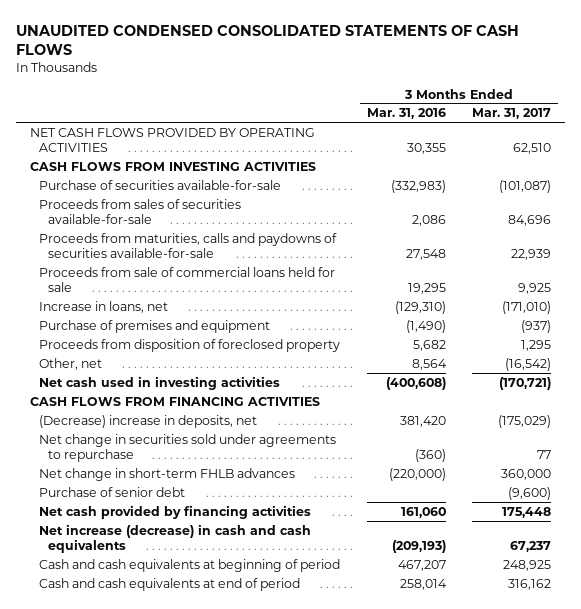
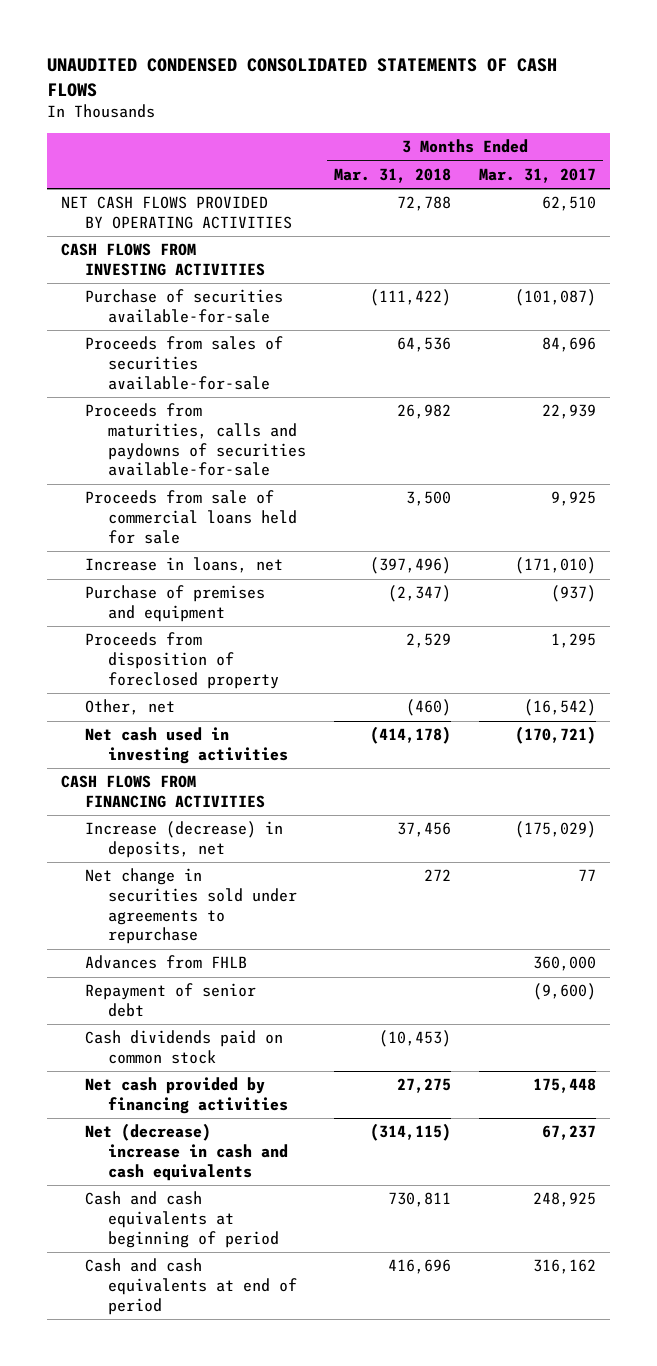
[366,108,446,120] Mar. 31, 2016 -> none
none -> [334,167,452,183] Mar. 31, 2018
[38,414,257,428] (Decrease) increase in deposits, net -> [84,821,283,859] Increase (decrease) in deposits, net
[38,467,295,481] Net change in short-term FHLB advances -> none
none -> [84,955,247,970] Advances from FHLB
[38,486,185,497] Purchase of senior debt -> [84,983,256,1018] Repayment of senior debt
none -> [84,1030,283,1065] Cash dividends paid on common stock
[38,523,311,554] Net increase (decrease) in cash and cash equivalents -> [84,1123,289,1181] Net (decrease) increase in cash and cash equivalents

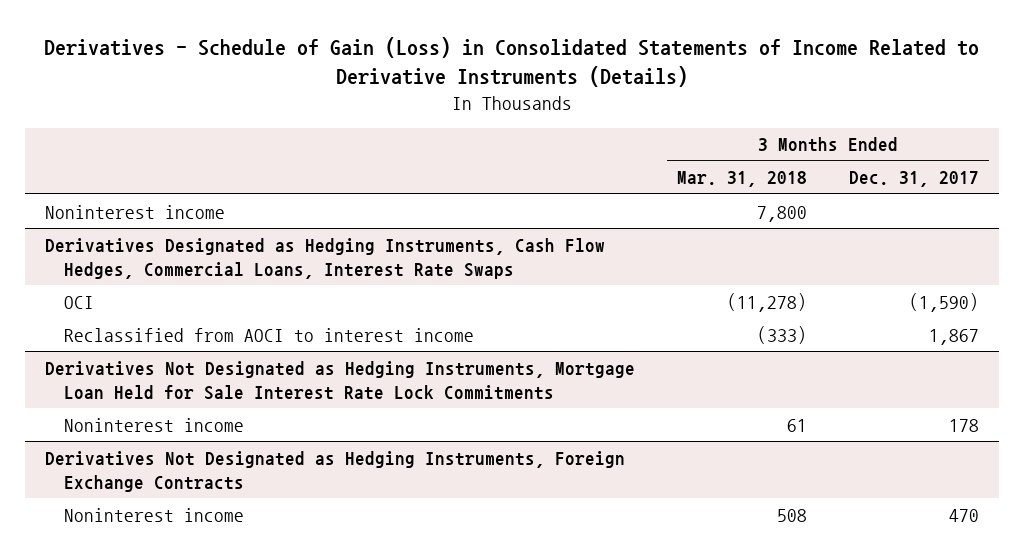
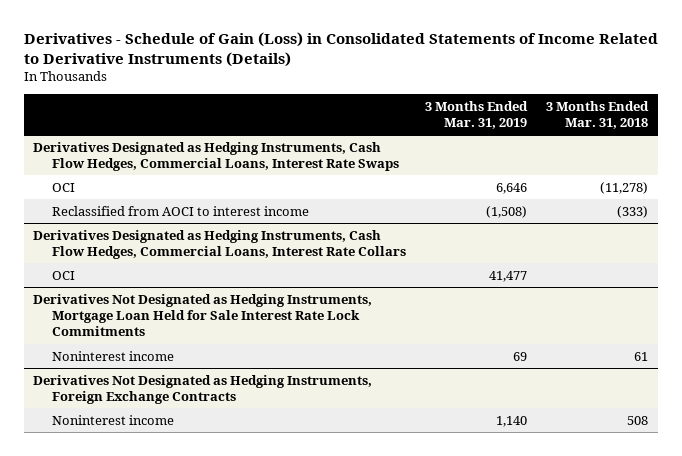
[848,171,979,188] Dec. 31, 2017 -> none
none -> [424,100,528,130] 3 Months Ended Mar. 31, 2019
[45,204,226,219] Noninterest income -> none
none -> [33,229,406,259] Derivatives Designated as Hedging Instruments, Cash Flow Hedges, Commercial Loans, Interest Rate Collars
none -> [51,270,75,280] OCI

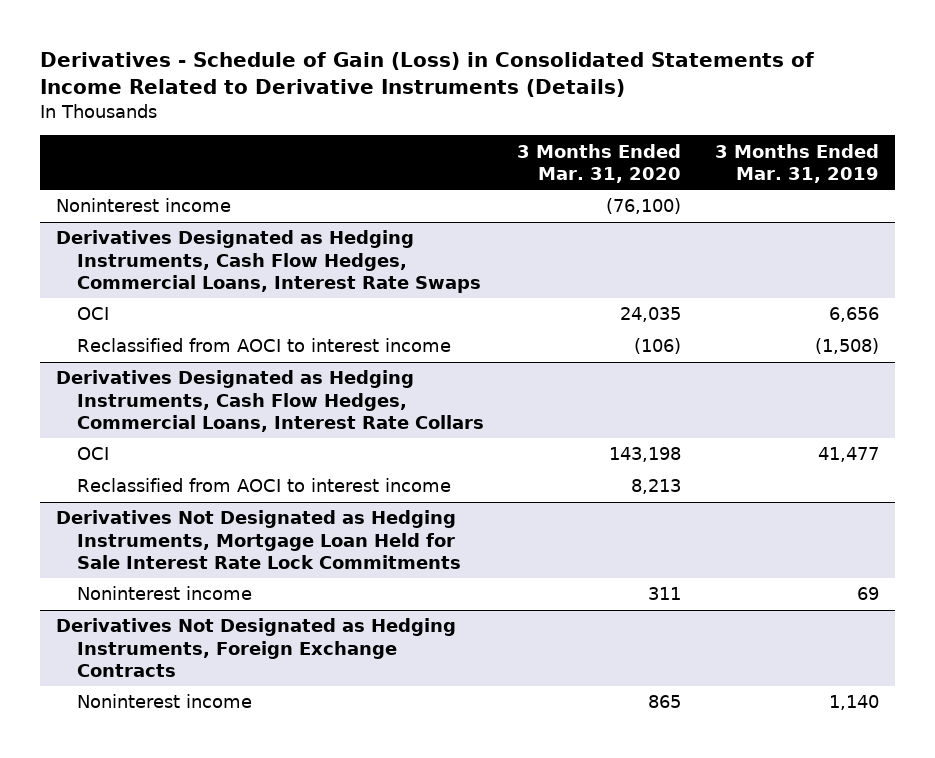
[546,100,650,130] 3 Months Ended Mar. 31, 2018 -> none
none -> [517,143,682,183] 3 Months Ended Mar. 31, 2020
none -> [56,198,232,213] Noninterest income
[495,182,527,194] 6,646 -> [828,307,879,323] 6,656
none -> [76,478,451,493] Reclassified from AOCI to interest income

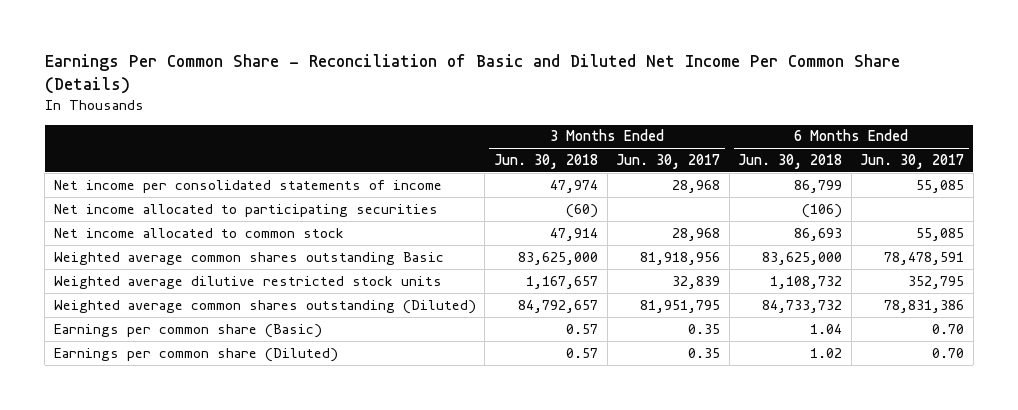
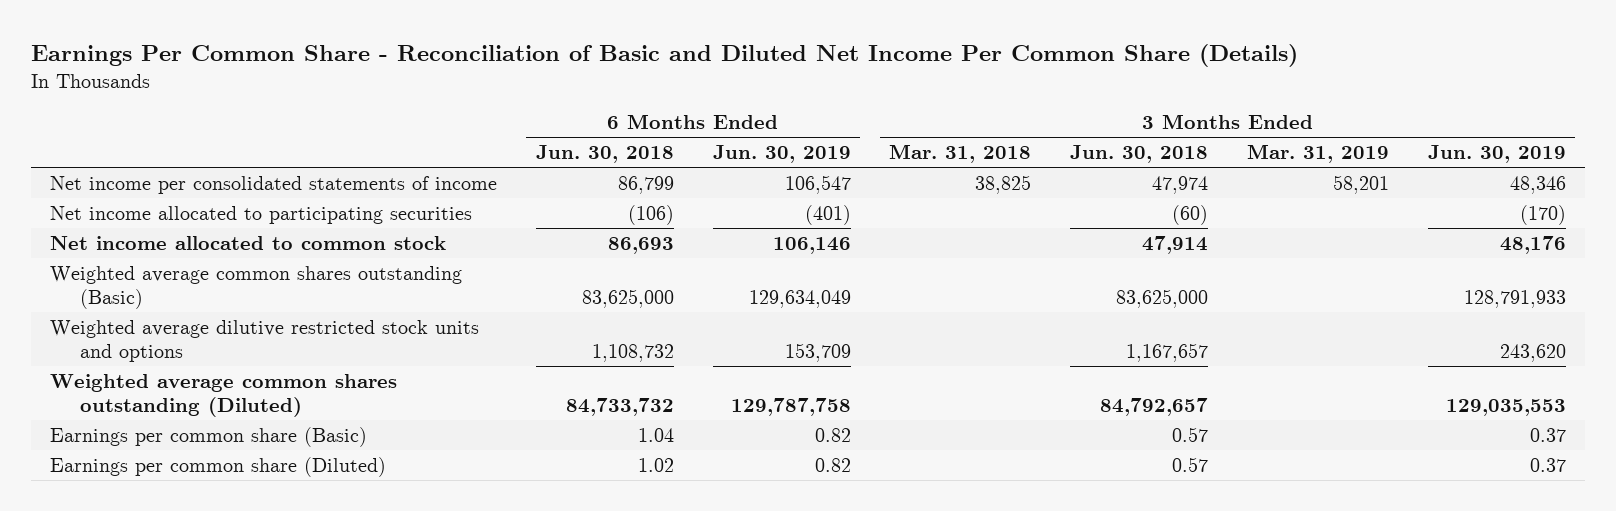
[616,153,721,169] Jun. 30, 2017 -> none
[860,153,965,169] Jun. 30, 2017 -> none
none -> [712,144,851,163] Jun. 30, 2019
none -> [889,143,1032,163] Mar. 31, 2018
none -> [1246,143,1389,163] Mar. 31, 2019
none -> [1427,144,1566,163] Jun. 30, 2019
[53,251,444,265] Weighted average common shares outstanding Basic -> [50,265,463,310] Weighted average common shares outstanding (Basic)
[53,275,442,289] Weighted average dilutive restricted stock units -> [50,319,480,363] Weighted average dilutive restricted stock units and options

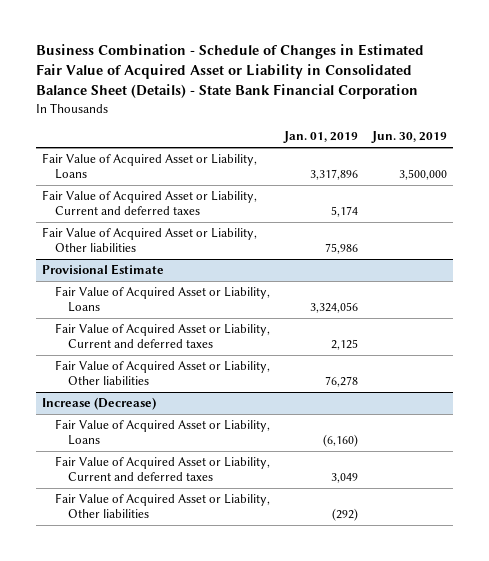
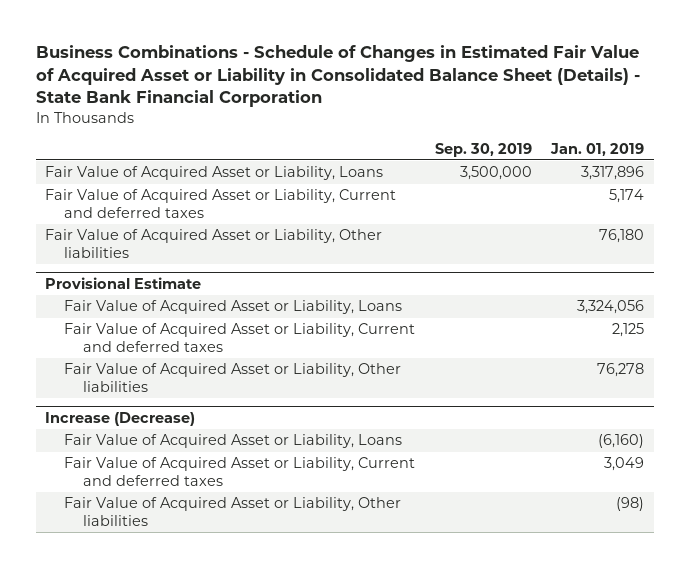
[35,44,424,100] Business Combination - Schedule of Changes in Estimated Fair Value of Acquired Asset or Liability in Consolidated Balance Sheet (Details) - State Bank Financial Corporation -> [35,45,640,108] Business Combinations - Schedule of Changes in Estimated Fair Value of Acquired Asset or Liability in Consolidated Balance Sheet (Details) - State Bank Financial Corporation
[370,131,447,144] Jun. 30, 2019 -> none
none -> [434,142,532,157] Sep. 30, 2019
[324,242,358,254] 75,986 -> [599,229,645,244] 76,180
[331,507,358,521] (292) -> [616,497,645,512] (98)

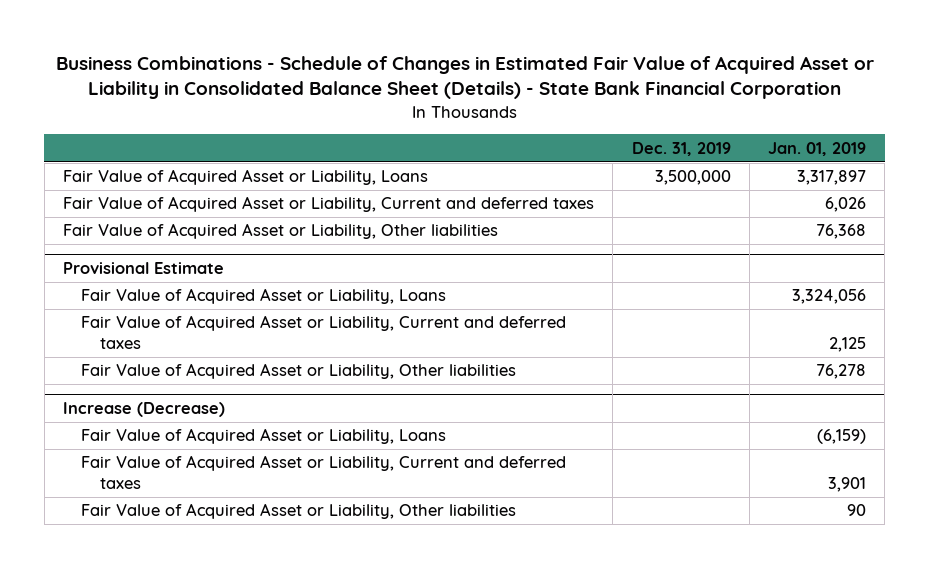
[434,142,532,157] Sep. 30, 2019 -> none
none -> [631,141,731,156] Dec. 31, 2019
[581,166,645,181] 3,317,896 -> [797,170,867,186] 3,317,897
[609,189,645,204] 5,174 -> [825,197,867,213] 6,026
[599,229,645,244] 76,180 -> [816,224,867,240] 76,368
[598,434,645,449] (6,160) -> [817,429,867,445] (6,159)
[604,457,645,472] 3,049 -> [828,477,867,493] 3,901
[616,497,645,512] (98) -> [847,504,867,517] 90

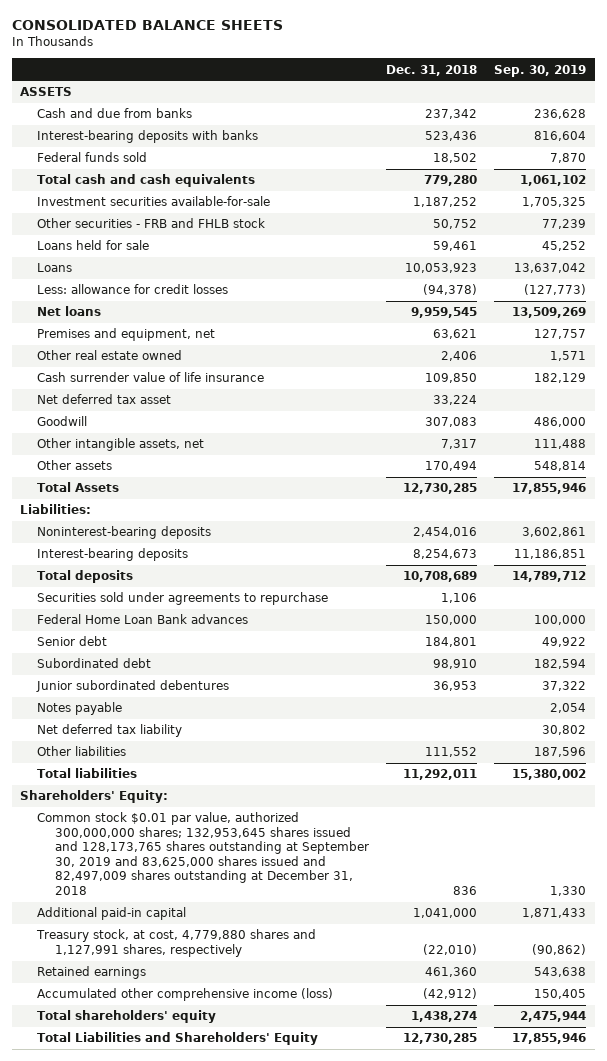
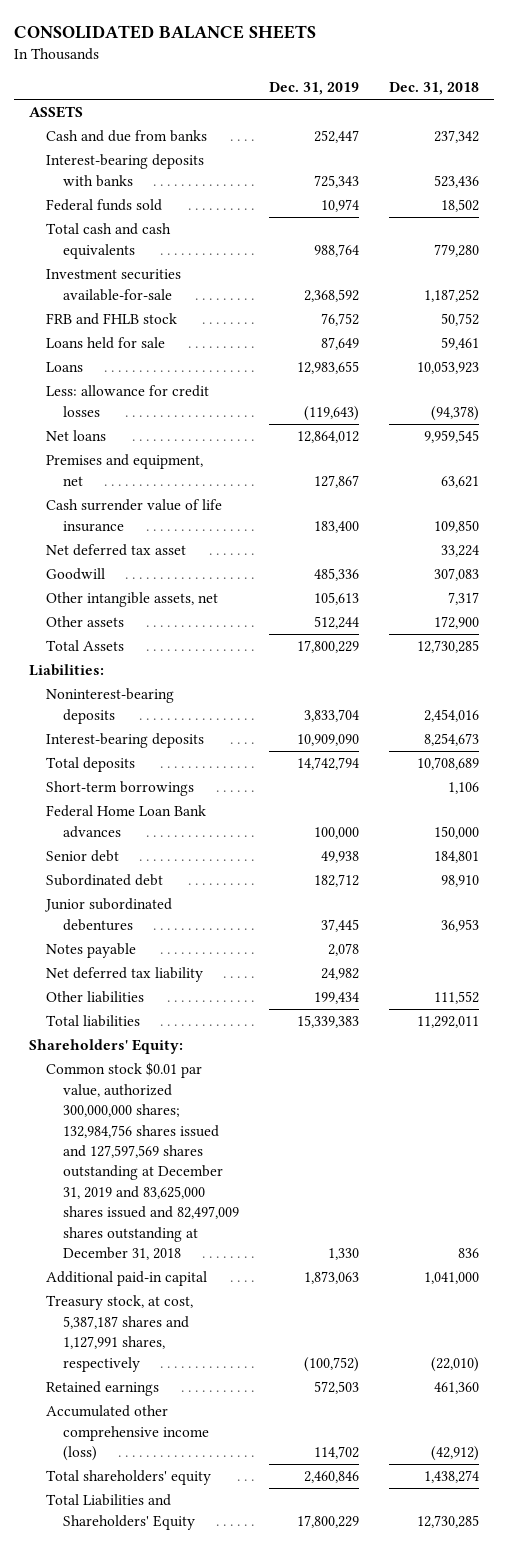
[494,64,587,77] Sep. 30, 2019 -> none
none -> [268,82,359,96] Dec. 31, 2019
[37,218,266,229] Other securities - FRB and FHLB stock -> [45,313,177,326] FRB and FHLB stock
[37,350,183,361] Other real estate owned -> none
[424,461,477,472] 170,494 -> [433,616,479,630] 172,900
[37,592,329,606] Securities sold under agreements to repurchase -> [45,781,194,797] Short-term borrowings
[37,812,369,895] Common stock $0.01 par value, authorized 300,000,000 shares; 132,953,645 shares issued and 128,173,765 shares outstanding at September 30, 2019 and 83,625,000 shares issued and 82,497,009 shares outstanding at December 31, 2018 -> [45,1062,239,1261] Common stock $0.01 par value, authorized 300,000,000 shares; 132,984,756 shares issued and 127,597,569 shares outstanding at December 31, 2019 and 83,625,000 shares issued and 82,497,009 shares outstanding at December 31, 2018
[36,929,317,957] Treasury stock, at cost, 4,779,880 shares and 1,127,991 shares, respectively -> [45,1295,193,1372] Treasury stock, at cost, 5,387,187 shares and 1,127,991 shares, respectively

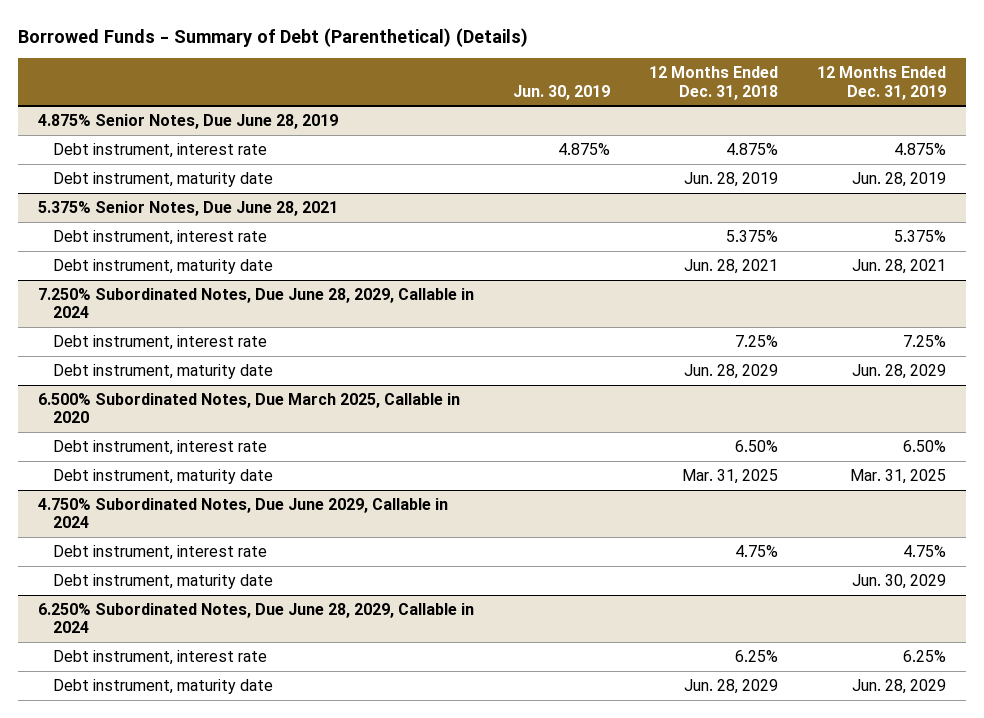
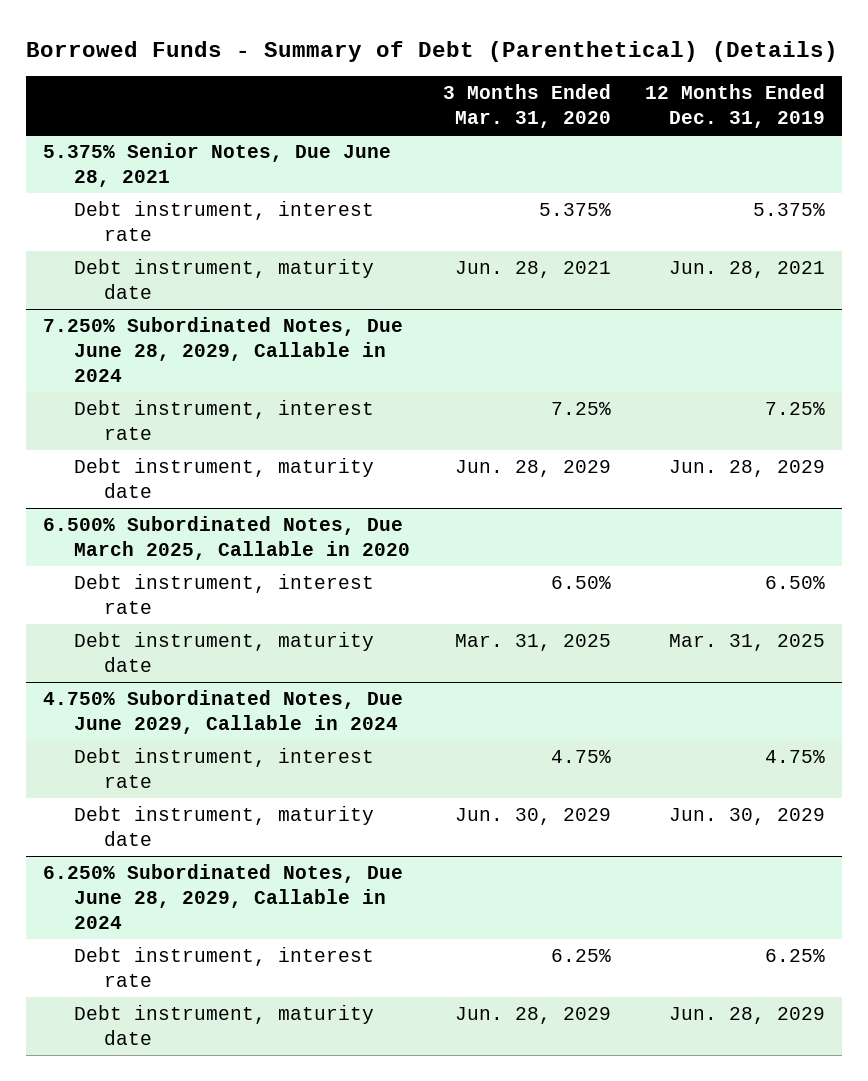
[512,84,610,100] Jun. 30, 2019 -> none
[649,66,779,100] 12 Months Ended Dec. 31, 2018 -> none
none -> [443,83,612,129] 3 Months Ended Mar. 31, 2020
[37,113,338,129] 4.875% Senior Notes, Due June 28, 2019 -> none
[52,142,267,158] Debt instrument, interest rate -> none
[52,171,273,187] Debt instrument, maturity date -> none

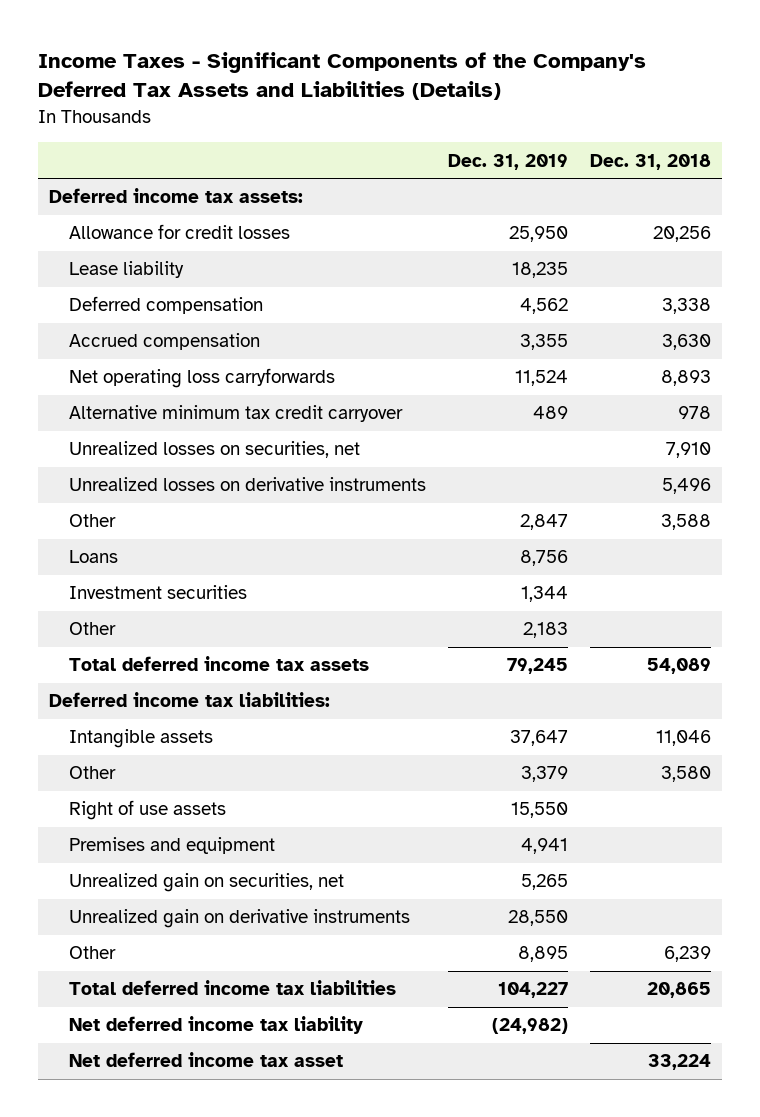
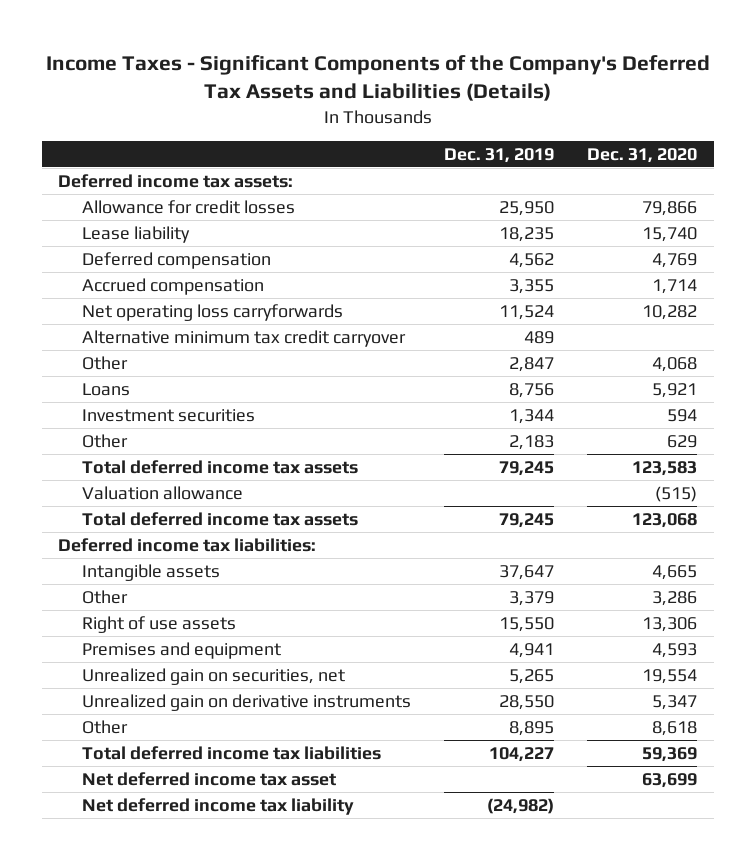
[589,153,711,170] Dec. 31, 2018 -> none
none -> [587,147,698,163] Dec. 31, 2020
[68,441,360,459] Unrealized losses on securities, net -> none
[68,477,426,492] Unrealized losses on derivative instruments -> none
none -> [82,485,244,500] Valuation allowance
none -> [82,511,359,526] Total deferred income tax assets
[68,1016,363,1035] Net deferred income tax liability -> [82,797,355,815] Net deferred income tax liability

